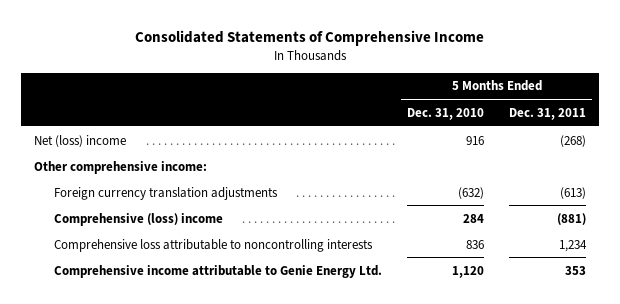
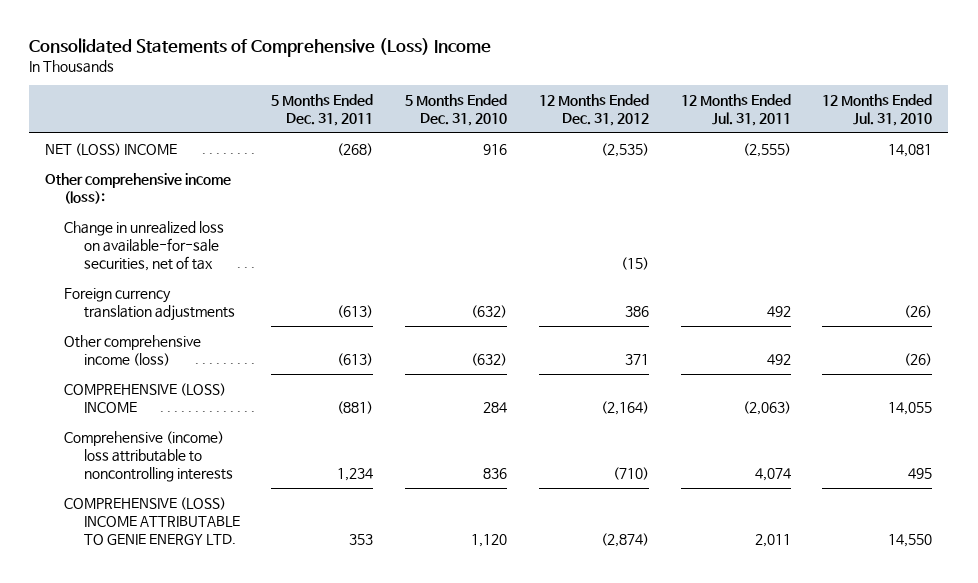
[135,29,485,46] Consolidated Statements of Comprehensive Income -> [29,37,492,57] Consolidated Statements of Comprehensive (Loss) Income
none -> [538,93,649,127] 12 Months Ended Dec. 31, 2012
none -> [680,93,791,127] 12 Months Ended Jul. 31, 2011
none -> [822,93,933,127] 12 Months Ended Jul. 31, 2010
[33,134,126,147] Net (loss) income -> [45,142,178,156] NET (LOSS) INCOME
[33,160,207,174] Other comprehensive income: -> [45,172,232,205] Other comprehensive income (loss):
none -> [64,220,225,272] Change in unrealized loss on available-for-sale securities, net of tax
none -> [64,334,202,367] Other comprehensive income (loss)
[54,212,224,226] Comprehensive (loss) income -> [64,382,227,414] COMPREHENSIVE (LOSS) INCOME
[54,238,374,252] Comprehensive loss attributable to noncontrolling interests -> [64,430,233,483] Comprehensive (income) loss attributable to noncontrolling interests
[54,264,383,278] Comprehensive income attributable to Genie Energy Ltd. -> [64,496,240,546] COMPREHENSIVE (LOSS) INCOME ATTRIBUTABLE TO GENIE ENERGY LTD.

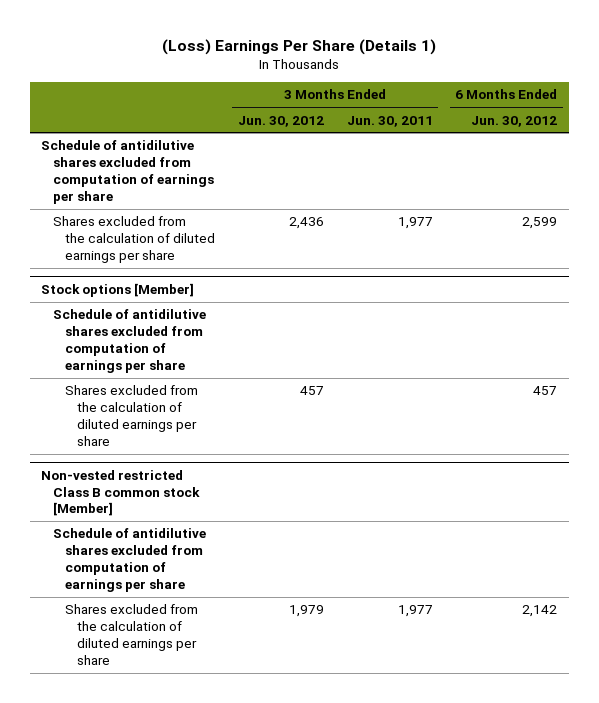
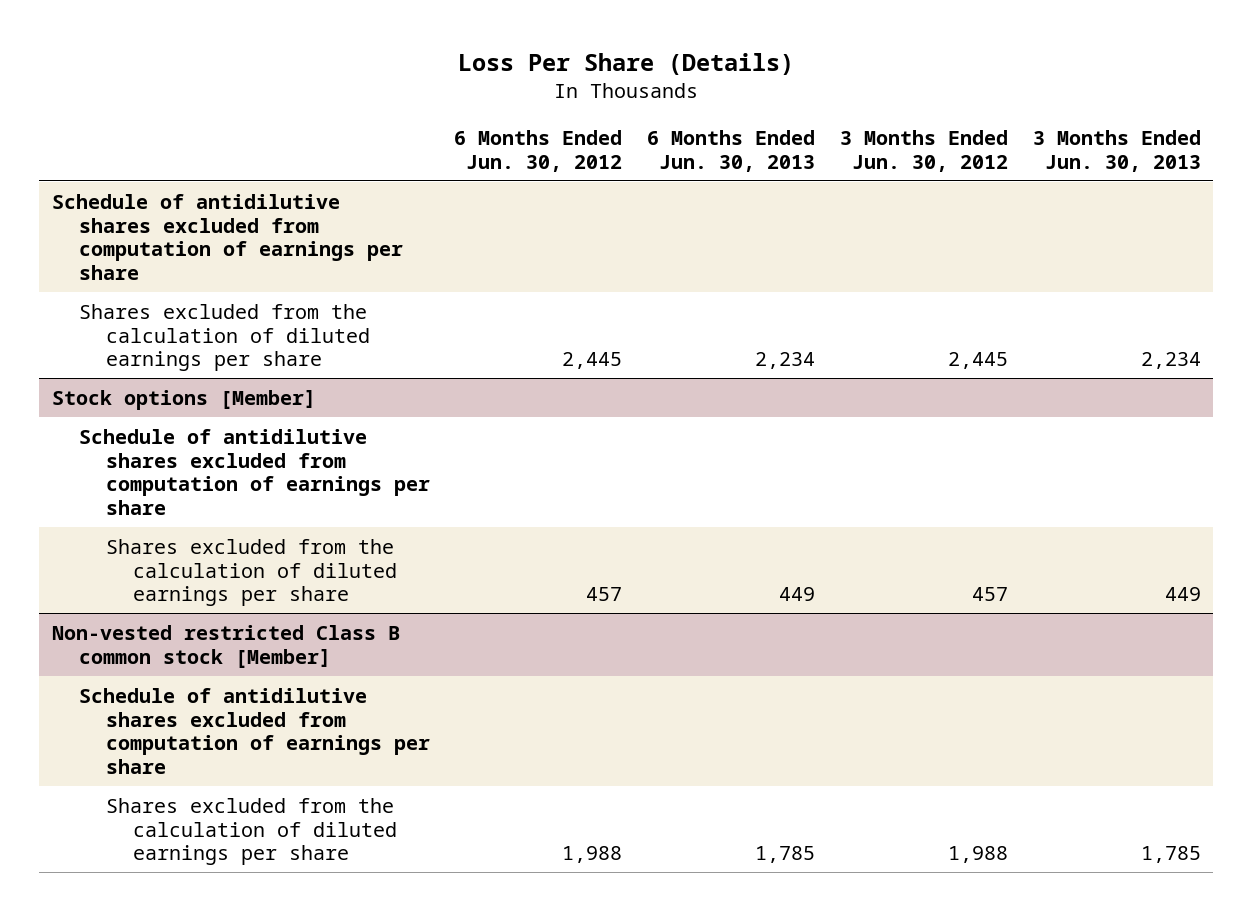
[162,38,437,55] (Loss) Earnings Per Share (Details 1) -> [458,52,795,75] Loss Per Share (Details)
[346,115,433,127] Jun. 30, 2011 -> none
none -> [647,129,816,172] 6 Months Ended Jun. 30, 2013
none -> [1032,129,1201,172] 3 Months Ended Jun. 30, 2013
[288,217,324,230] 2,436 -> [948,352,1009,370] 2,445
[522,217,558,230] 2,599 -> [562,352,623,370] 2,445
[288,605,324,618] 1,979 -> [948,846,1009,864] 1,988
[522,605,558,618] 2,142 -> [562,846,623,864] 1,988

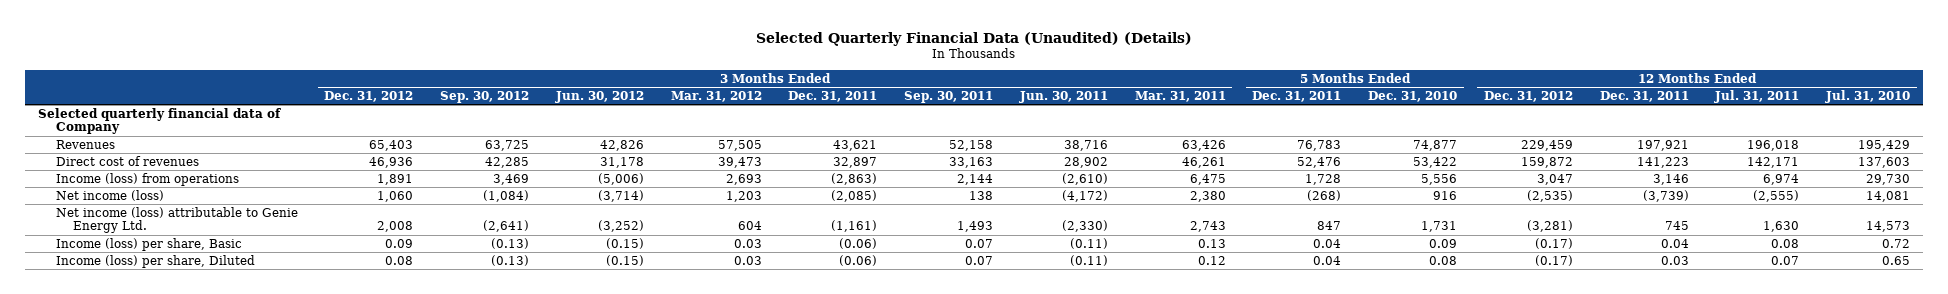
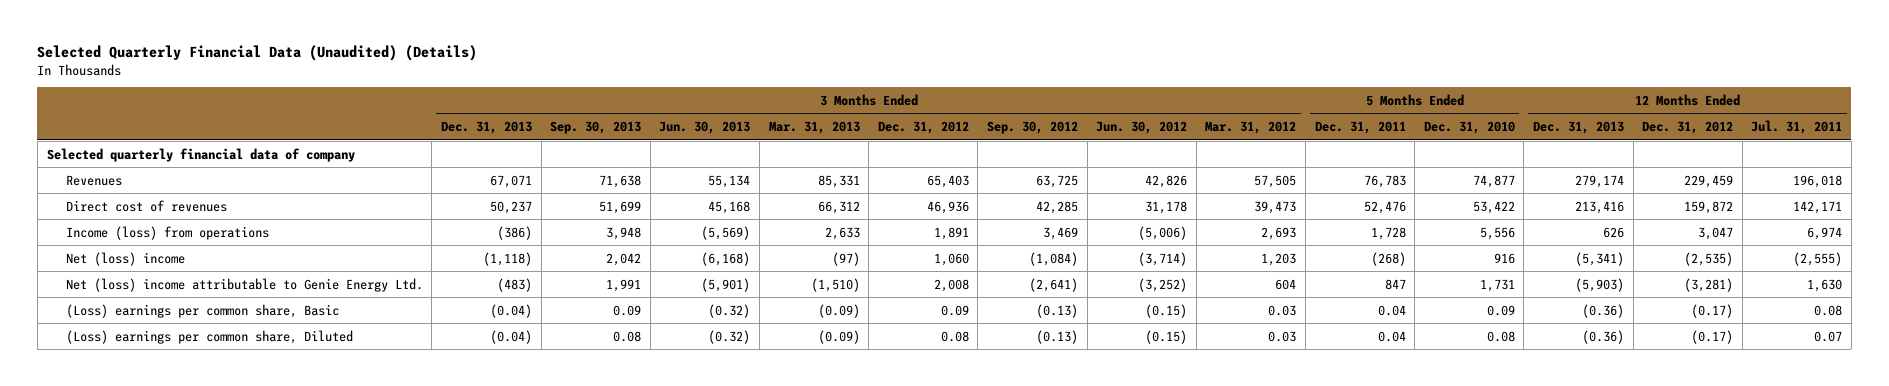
[788,91,878,103] Dec. 31, 2011 -> none
[904,91,994,104] Sep. 30, 2011 -> none
[1018,91,1108,104] Jun. 30, 2011 -> none
[1134,91,1226,103] Mar. 31, 2011 -> none
[1599,91,1689,103] Dec. 31, 2011 -> none
[1825,90,1911,104] Jul. 31, 2010 -> none
none -> [440,121,532,135] Dec. 31, 2013
none -> [550,121,642,135] Sep. 30, 2013
none -> [659,121,751,135] Jun. 30, 2013
none -> [768,121,860,135] Mar. 31, 2013
none -> [1532,121,1624,135] Dec. 31, 2013
[38,107,282,135] Selected quarterly financial data of Company -> [46,147,355,162] Selected quarterly financial data of company
[55,189,164,201] Net income (loss) -> [65,251,185,266] Net (loss) income
[55,206,298,234] Net income (loss) attributable to Genie Energy Ltd. -> [65,277,423,292] Net (loss) income attributable to Genie Energy Ltd.
[55,237,242,251] Income (loss) per share, Basic -> [65,303,339,318] (Loss) earnings per common share, Basic
[55,254,255,268] Income (loss) per share, Diluted -> [65,329,353,344] (Loss) earnings per common share, Diluted

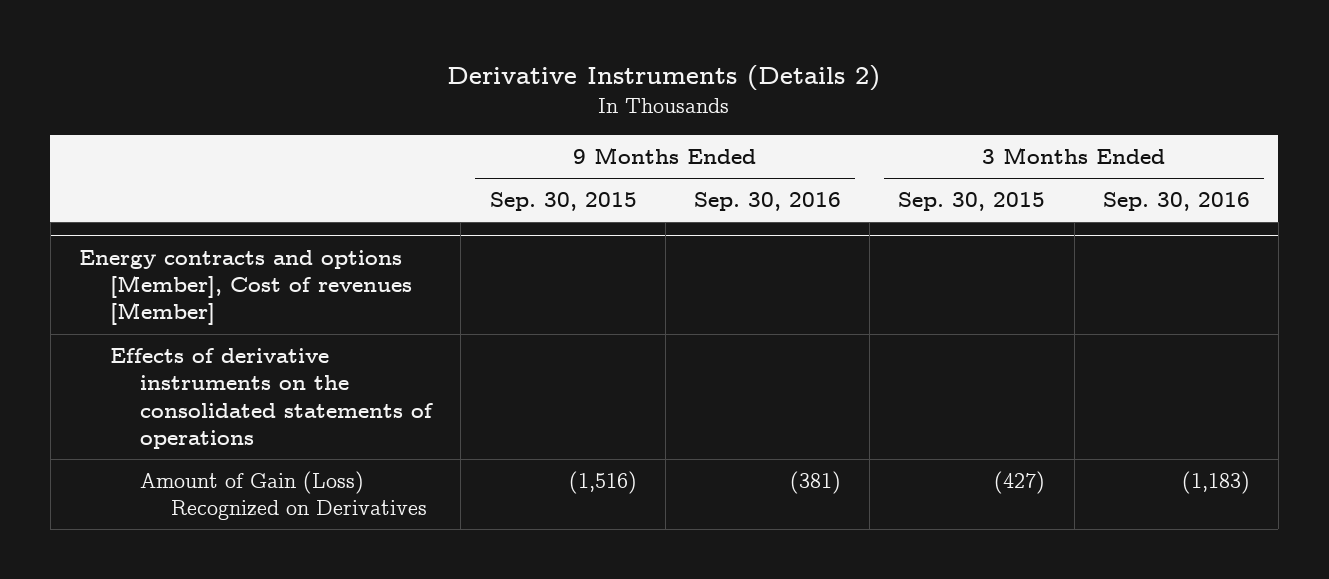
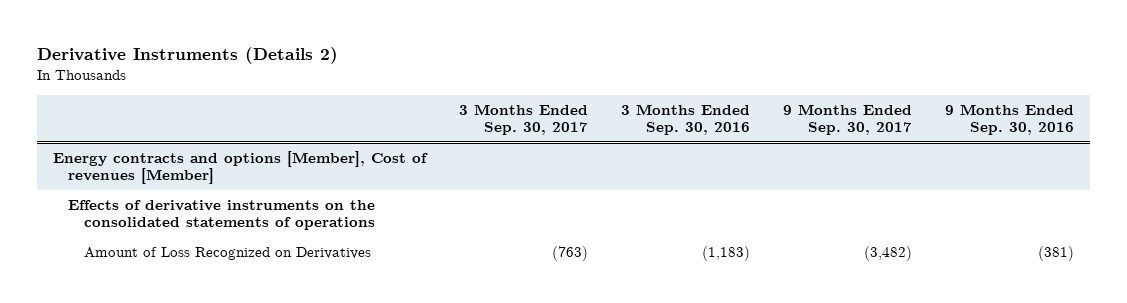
[489,192,637,212] Sep. 30, 2015 -> none
[898,192,1046,212] Sep. 30, 2015 -> none
none -> [459,103,589,136] 3 Months Ended Sep. 30, 2017
none -> [782,103,912,136] 9 Months Ended Sep. 30, 2017
[140,471,428,521] Amount of Gain (Loss) Recognized on Derivatives -> [83,246,371,260] Amount of Loss Recognized on Derivatives

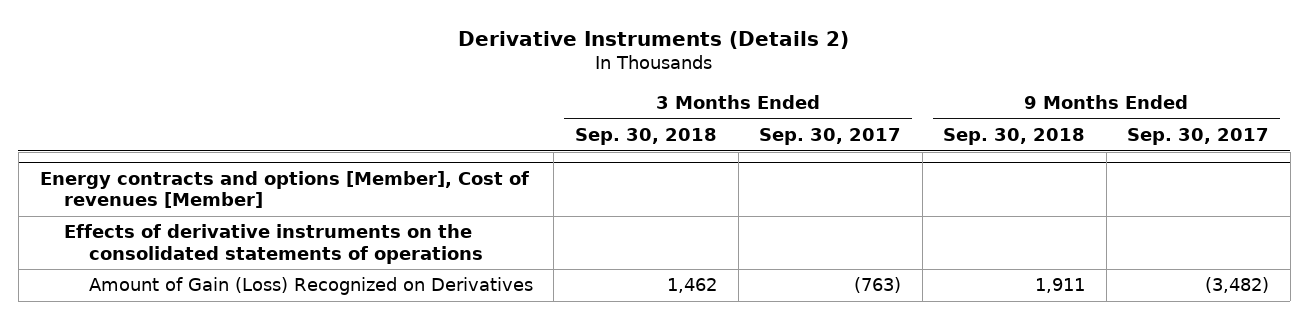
[620,103,750,136] 3 Months Ended Sep. 30, 2016 -> none
[944,103,1074,136] 9 Months Ended Sep. 30, 2016 -> none
none -> [574,128,717,146] Sep. 30, 2018
none -> [943,128,1086,146] Sep. 30, 2018
[83,246,371,260] Amount of Loss Recognized on Derivatives -> [88,277,533,296] Amount of Gain (Loss) Recognized on Derivatives

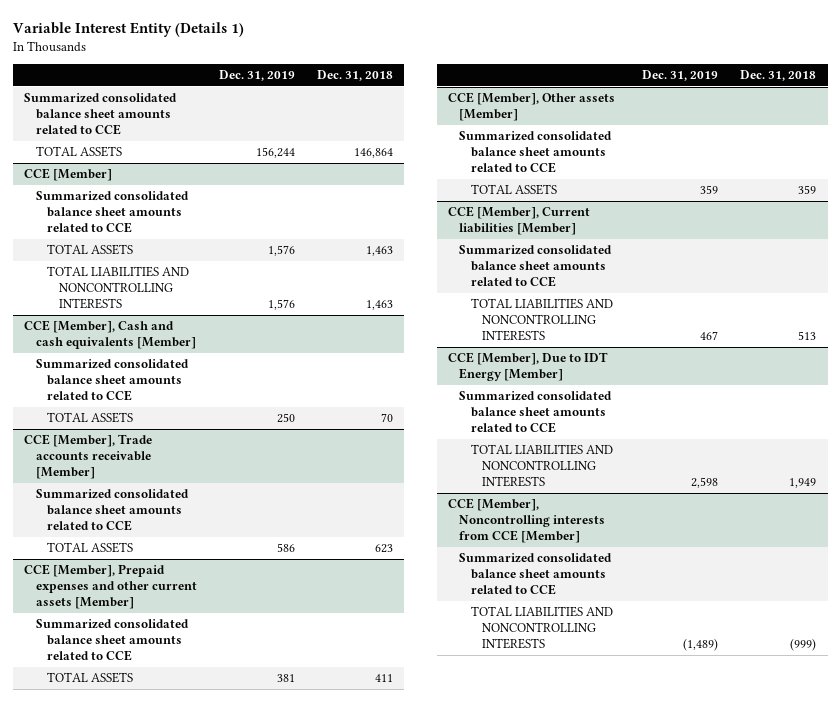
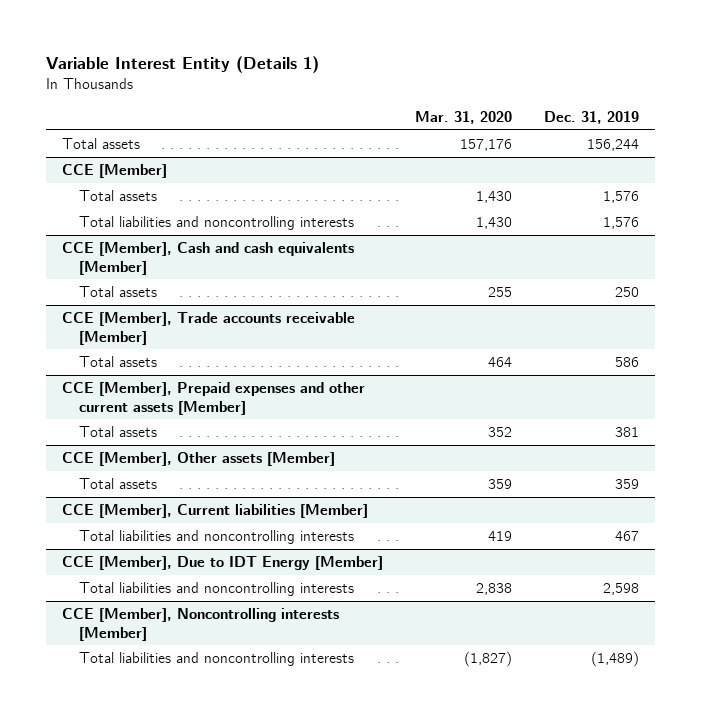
[316,69,393,81] Dec. 31, 2018 -> none
none -> [414,110,512,124] Mar. 31, 2020
[23,93,177,135] Summarized consolidated balance sheet amounts related to CCE -> none
[35,146,122,158] TOTAL ASSETS -> [61,138,140,150] Total assets
[35,191,189,233] Summarized consolidated balance sheet amounts related to CCE -> none
[47,244,134,256] TOTAL ASSETS -> [78,190,157,202] Total assets
[47,266,190,309] TOTAL LIABILITIES AND NONCONTROLLING INTERESTS -> [78,216,354,231] Total liabilities and noncontrolling interests
[35,359,189,401] Summarized consolidated balance sheet amounts related to CCE -> none
[47,412,134,424] TOTAL ASSETS -> [78,286,157,298] Total assets
[35,489,189,531] Summarized consolidated balance sheet amounts related to CCE -> none
[47,542,134,554] TOTAL ASSETS -> [78,356,157,368] Total assets
[35,619,189,661] Summarized consolidated balance sheet amounts related to CCE -> none
[47,672,134,684] TOTAL ASSETS -> [78,426,157,438] Total assets
[459,131,613,173] Summarized consolidated balance sheet amounts related to CCE -> none
[470,184,557,196] TOTAL ASSETS -> [78,478,157,490] Total assets
[459,245,613,287] Summarized consolidated balance sheet amounts related to CCE -> none
[470,298,613,341] TOTAL LIABILITIES AND NONCONTROLLING INTERESTS -> [78,530,354,545] Total liabilities and noncontrolling interests
[459,391,613,433] Summarized consolidated balance sheet amounts related to CCE -> none
[459,553,613,595] Summarized consolidated balance sheet amounts related to CCE -> none
[470,444,613,487] TOTAL LIABILITIES AND NONCONTROLLING INTERESTS -> [78,582,354,597] Total liabilities and noncontrolling interests
[447,498,606,543] CCE [Member], Noncontrolling interests from CCE [Member] -> [61,608,339,641] CCE [Member], Noncontrolling interests [Member]
[470,606,613,649] TOTAL LIABILITIES AND NONCONTROLLING INTERESTS -> [78,652,354,667] Total liabilities and noncontrolling interests

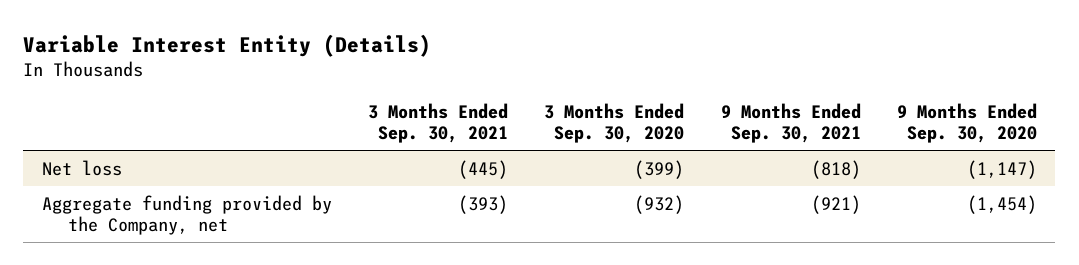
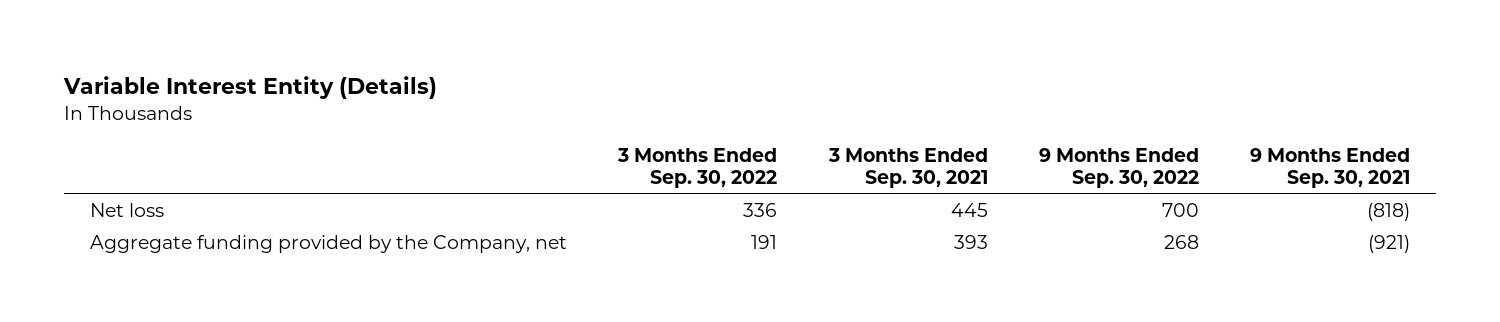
[544,102,685,144] 3 Months Ended Sep. 30, 2020 -> none
[897,102,1038,144] 9 Months Ended Sep. 30, 2020 -> none
none -> [617,147,778,189] 3 Months Ended Sep. 30, 2022
none -> [1038,147,1199,189] 9 Months Ended Sep. 30, 2022
[458,159,509,179] (445) -> [950,202,988,217] 445
[458,194,509,214] (393) -> [953,234,988,249] 393

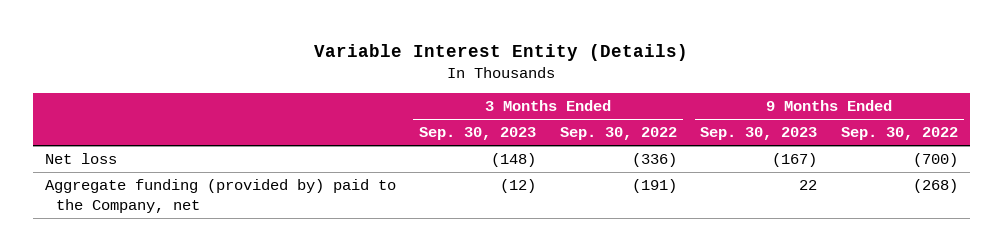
[827,147,988,189] 3 Months Ended Sep. 30, 2021 -> none
[1250,147,1411,189] 9 Months Ended Sep. 30, 2021 -> none
none -> [419,127,537,141] Sep. 30, 2023
none -> [700,127,818,141] Sep. 30, 2023
[743,202,778,217] 336 -> [631,153,677,168] (336)
[1161,202,1199,217] 700 -> [912,153,958,168] (700)
[89,234,567,253] Aggregate funding provided by the Company, net -> [44,179,396,213] Aggregate funding (provided by) paid to the Company, net
[751,234,778,249] 191 -> [631,179,677,194] (191)
[1163,234,1199,249] 268 -> [912,179,958,194] (268)

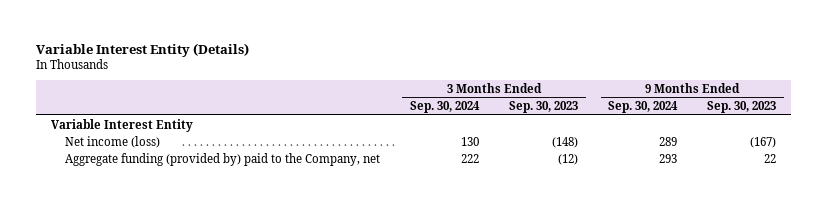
[559,127,677,141] Sep. 30, 2022 -> none
[840,127,958,141] Sep. 30, 2022 -> none
none -> [409,101,480,114] Sep. 30, 2024
none -> [608,101,679,114] Sep. 30, 2024
none -> [51,118,194,132] Variable Interest Entity
[44,153,117,165] Net loss -> [64,135,160,148] Net income (loss)

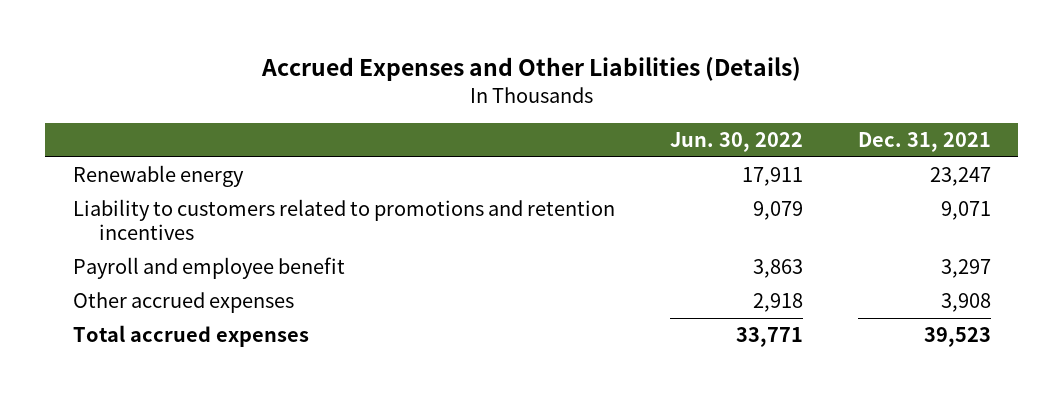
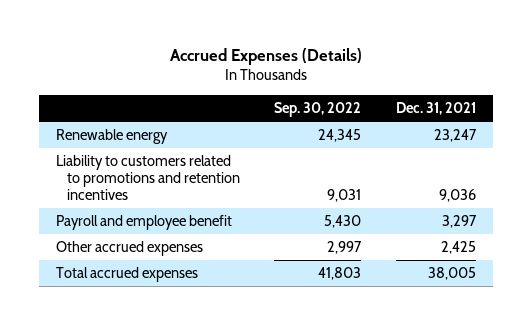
[260,56,801,81] Accrued Expenses and Other Liabilities (Details) -> [169,47,362,65] Accrued Expenses (Details)
[669,131,803,152] Jun. 30, 2022 -> none
none -> [274,102,362,118] Sep. 30, 2022
[940,201,991,221] 9,071 -> [438,188,476,202] 9,036
[940,293,991,313] 3,908 -> [440,241,476,255] 2,425
[923,327,991,348] 39,523 -> [427,267,476,281] 38,005

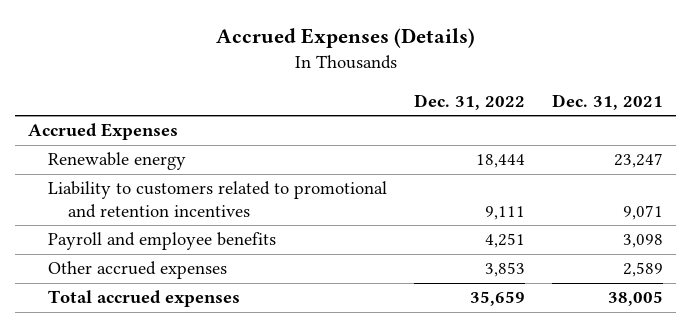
[274,102,362,118] Sep. 30, 2022 -> none
none -> [413,93,525,110] Dec. 31, 2022
none -> [28,123,179,141] Accrued Expenses
[55,155,240,200] Liability to customers related to promotions and retention incentives -> [48,181,388,218] Liability to customers related to promotional and retention incentives
[438,188,476,202] 9,036 -> [622,204,663,220] 9,071
[55,215,232,231] Payroll and employee benefit -> [48,232,277,251] Payroll and employee benefits
[441,215,477,229] 3,297 -> [622,234,663,249] 3,098
[440,241,476,255] 2,425 -> [622,262,663,278] 2,589

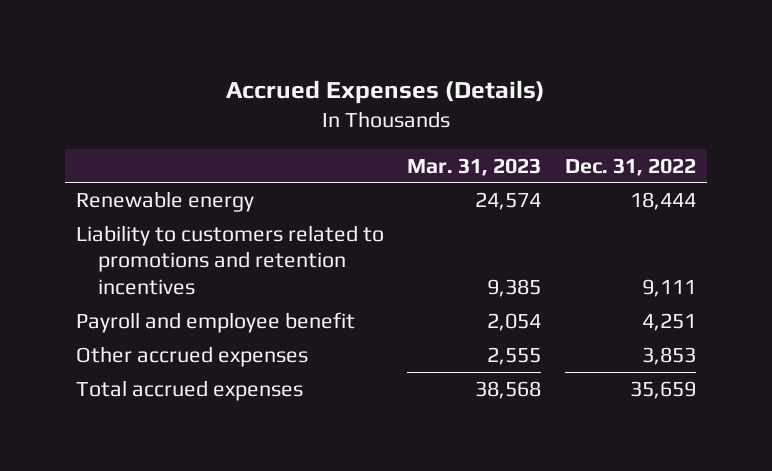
[551,93,663,110] Dec. 31, 2021 -> none
none -> [407,157,542,176] Mar. 31, 2023
[28,123,179,141] Accrued Expenses -> none
[48,181,388,218] Liability to customers related to promotional and retention incentives -> [76,224,385,295] Liability to customers related to promotions and retention incentives
[48,232,277,251] Payroll and employee benefits -> [76,311,356,333] Payroll and employee benefit

